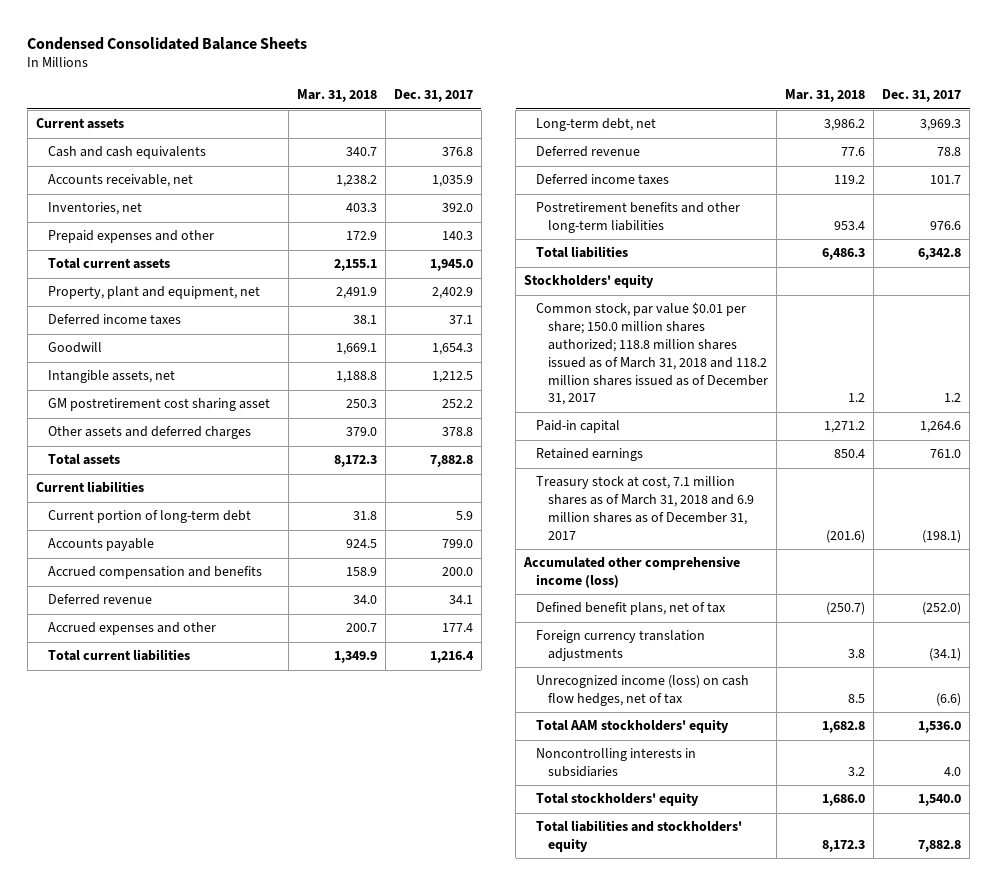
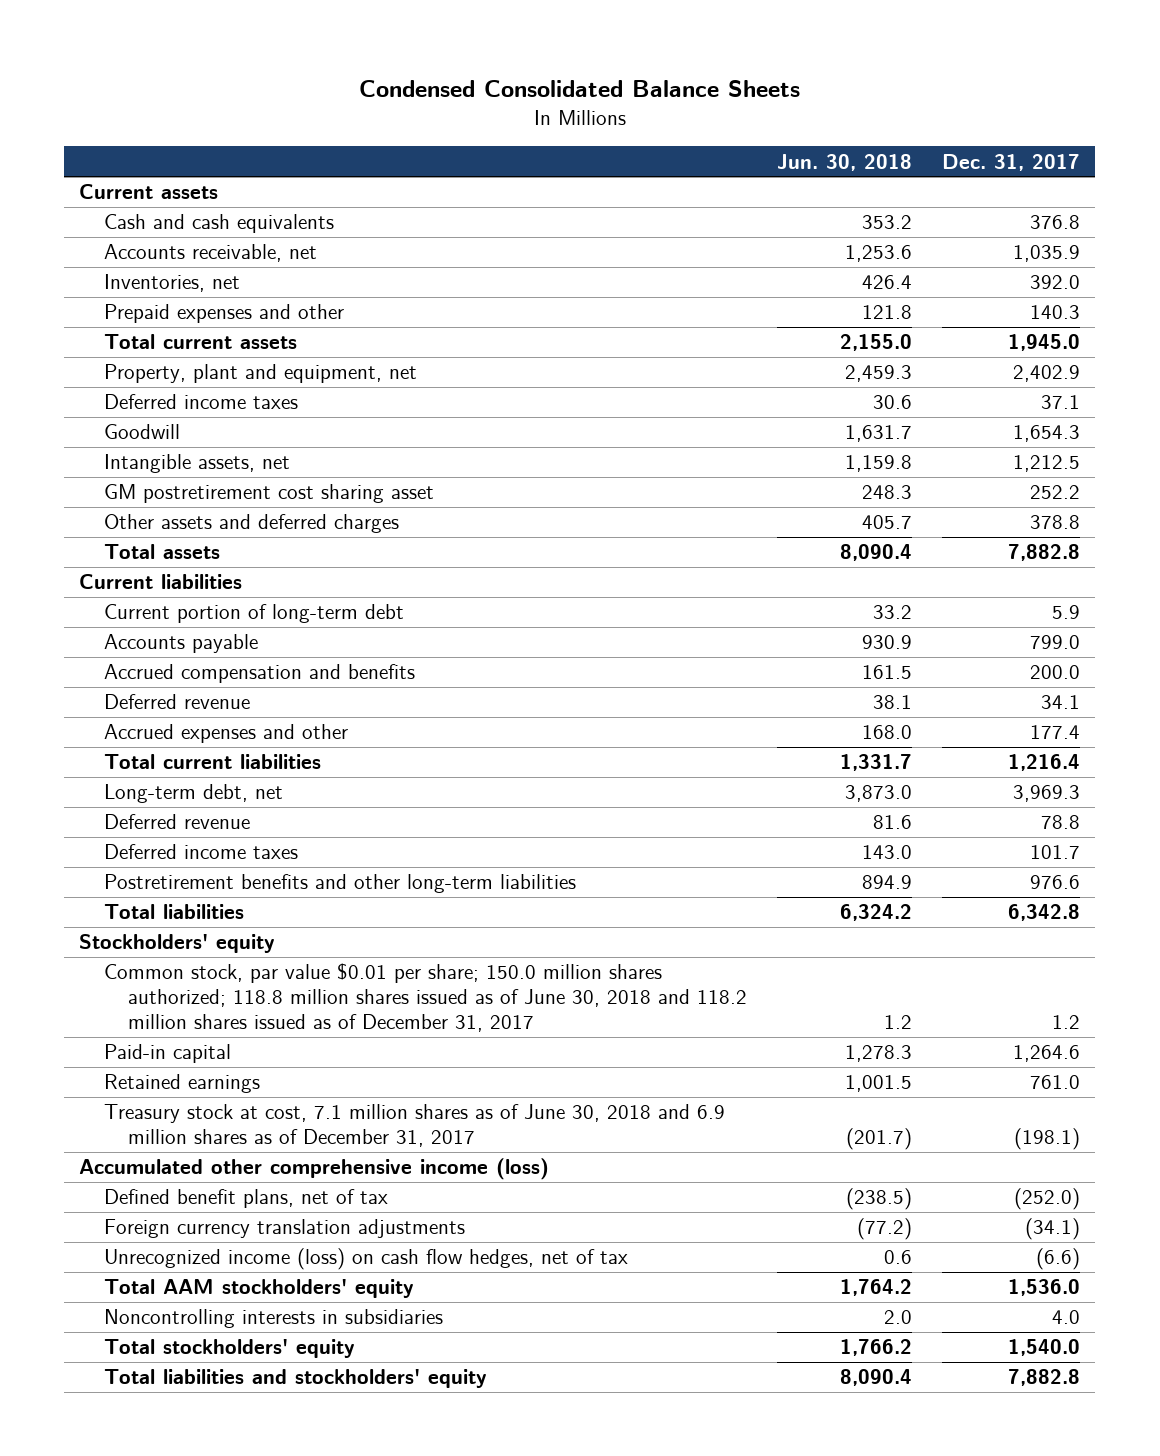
[296,89,377,103] Mar. 31, 2018 -> none
none -> [777,153,913,171] Jun. 30, 2018
[536,302,769,406] Common stock, par value $0.01 per share; 150.0 million shares authorized; 118.8 million shares issued as of March 31, 2018 and 118.2 million shares issued as of December 31, 2017 -> [103,963,748,1033] Common stock, par value $0.01 per share; 150.0 million shares authorized; 118.8 million shares issued as of June 30, 2018 and 118.2 million shares issued as of December 31, 2017
[536,476,755,540] Treasury stock at cost, 7.1 million shares as of March 31, 2018 and 6.9 million shares as of December 31, 2017 -> [103,1104,725,1148] Treasury stock at cost, 7.1 million shares as of June 30, 2018 and 6.9 million shares as of December 31, 2017

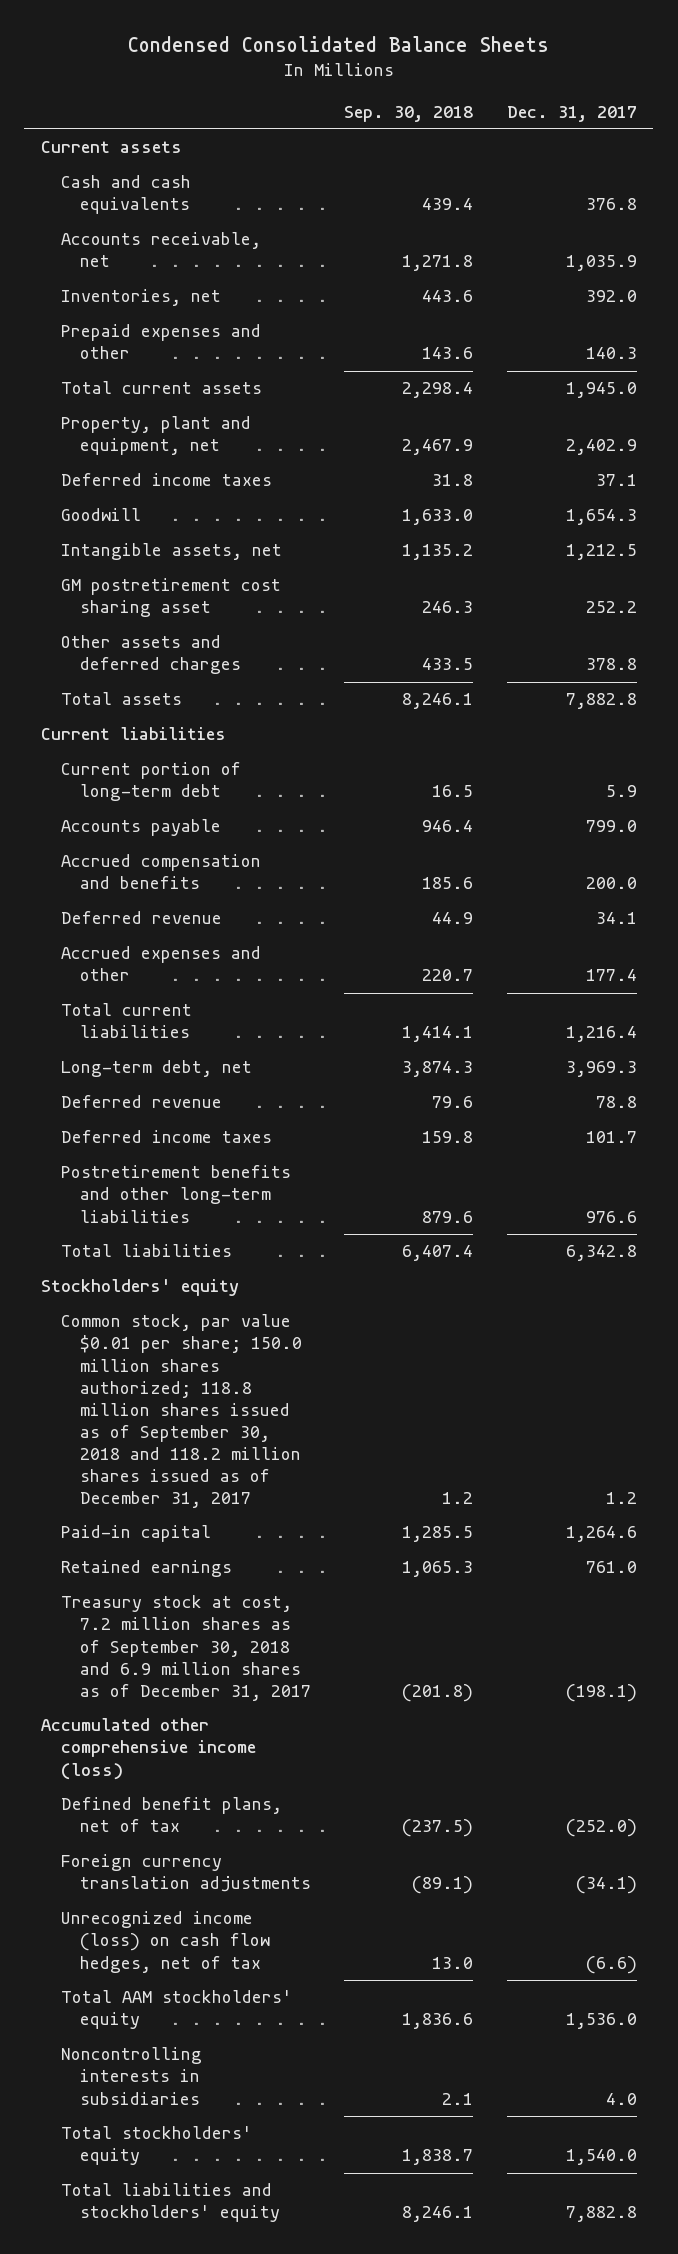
[777,153,913,171] Jun. 30, 2018 -> none
none -> [344,105,474,122] Sep. 30, 2018
[103,963,748,1033] Common stock, par value $0.01 per share; 150.0 million shares authorized; 118.8 million shares issued as of June 30, 2018 and 118.2 million shares issued as of December 31, 2017 -> [60,1314,302,1508] Common stock, par value $0.01 per share; 150.0 million shares authorized; 118.8 million shares issued as of September 30, 2018 and 118.2 million shares issued as of December 31, 2017
[103,1104,725,1148] Treasury stock at cost, 7.1 million shares as of June 30, 2018 and 6.9 million shares as of December 31, 2017 -> [60,1595,311,1701] Treasury stock at cost, 7.2 million shares as of September 30, 2018 and 6.9 million shares as of December 31, 2017

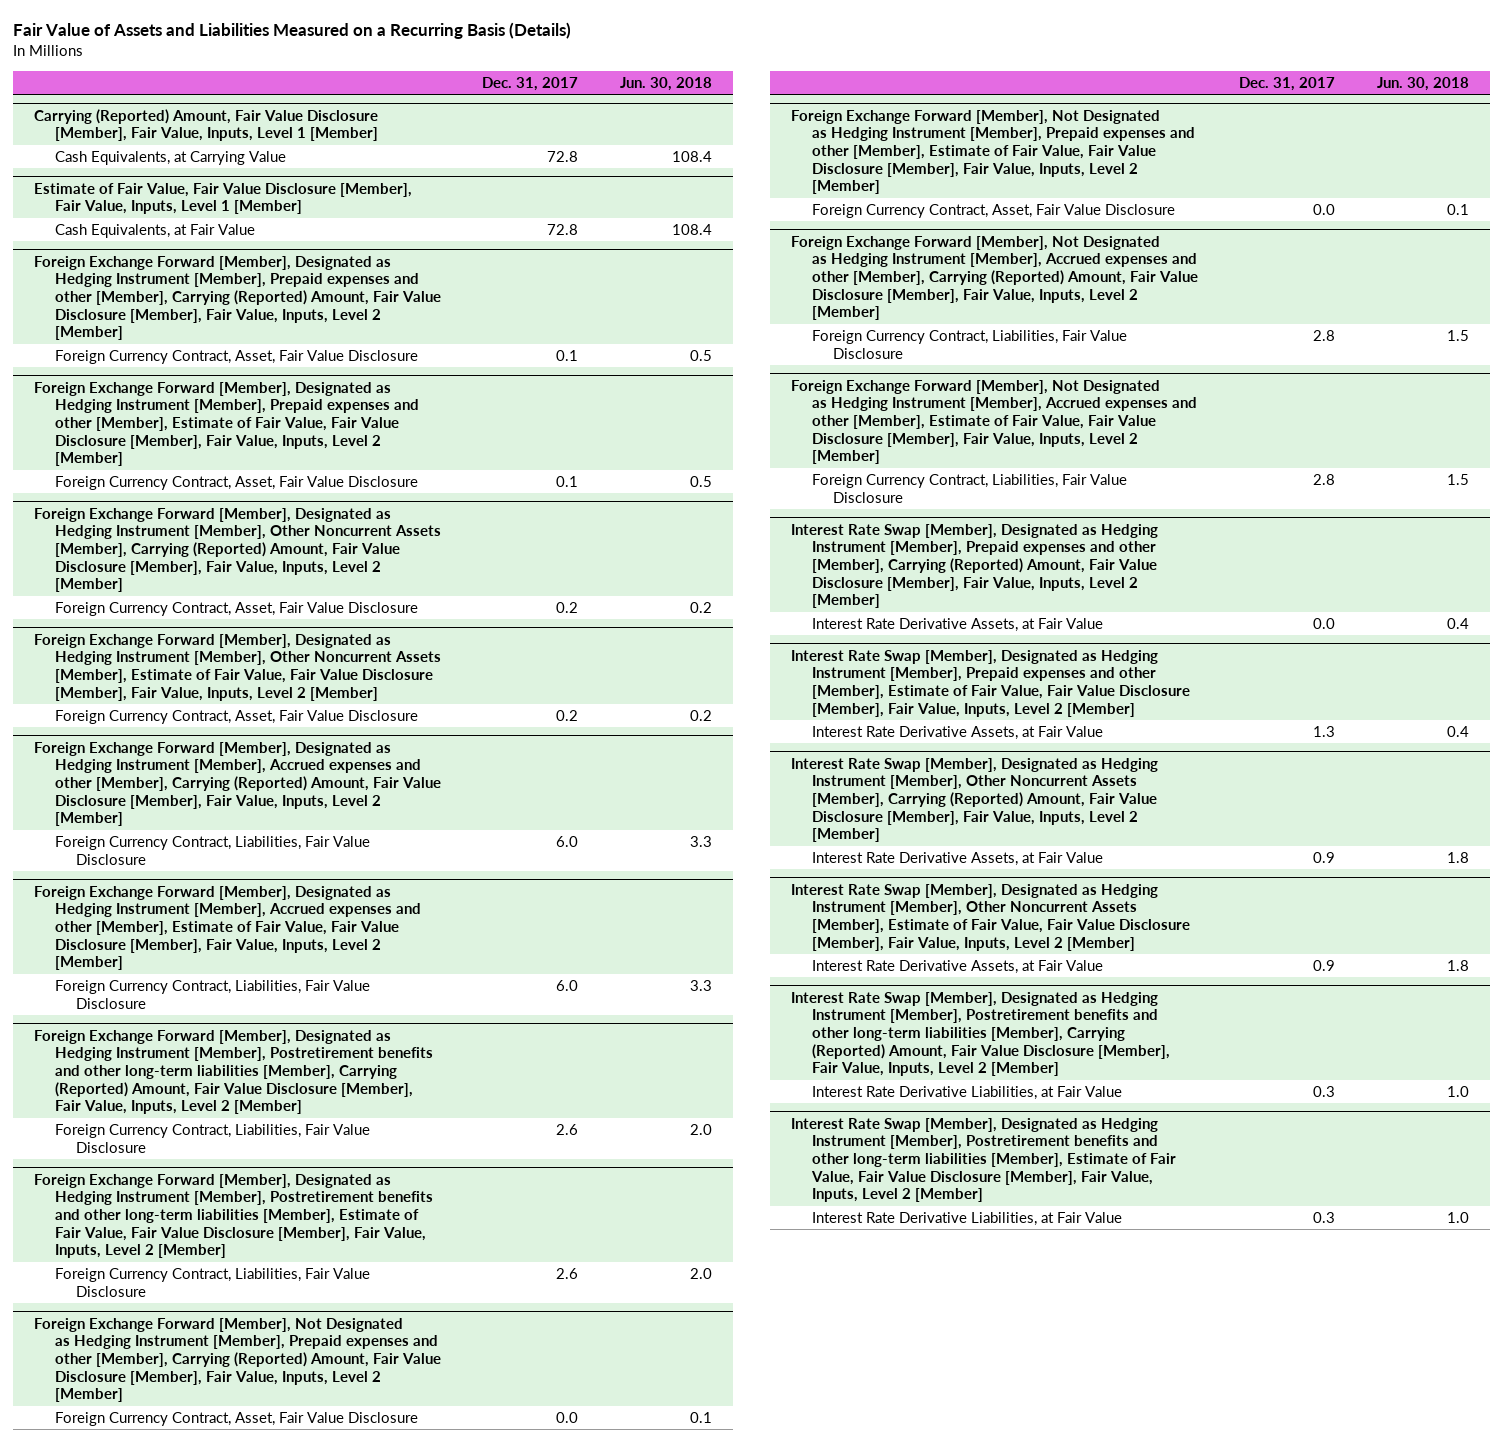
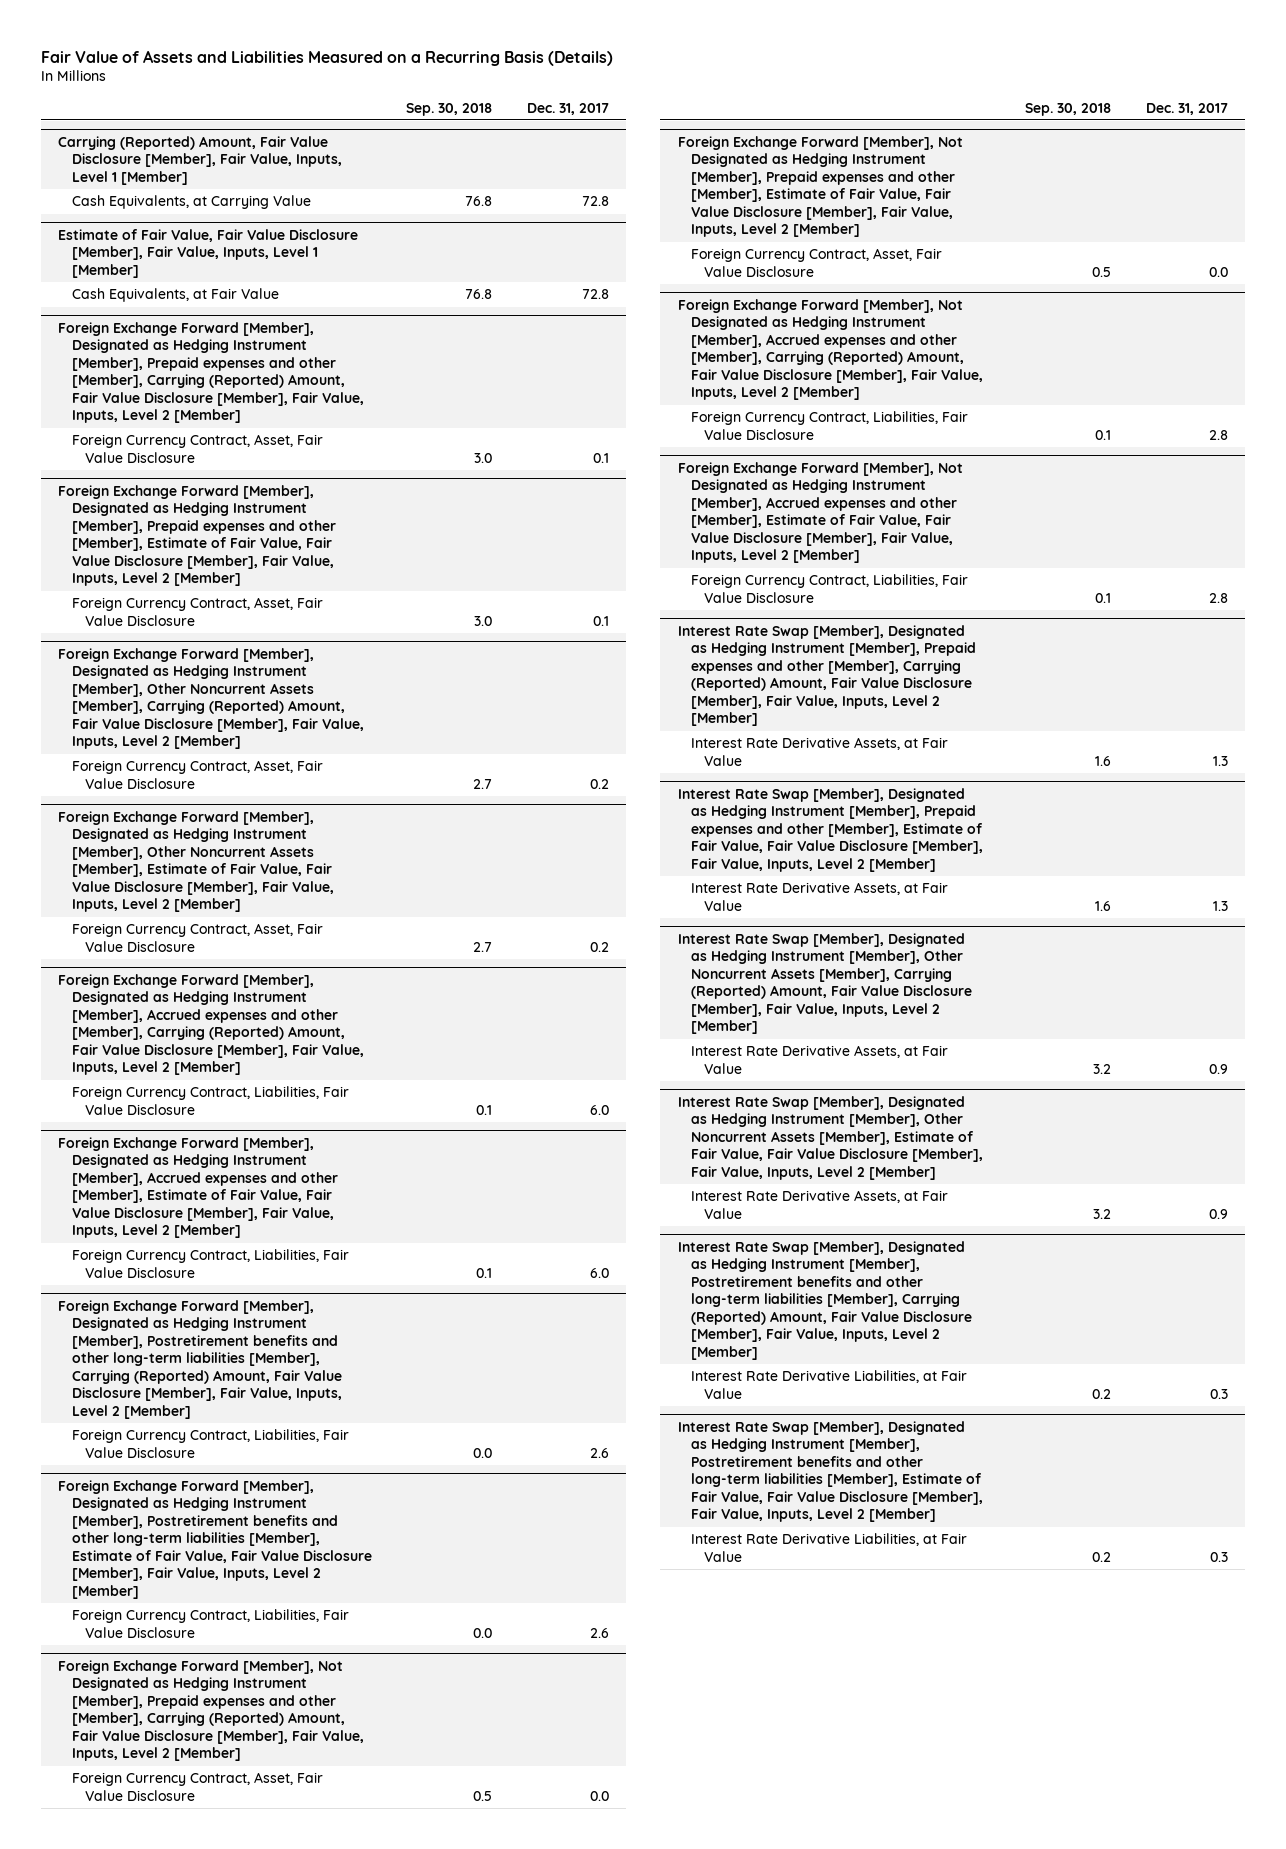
[620,77,713,92] Jun. 30, 2018 -> none
none -> [406,102,493,116] Sep. 30, 2018
[1313,617,1336,629] 0.0 -> [1212,755,1228,766] 1.3

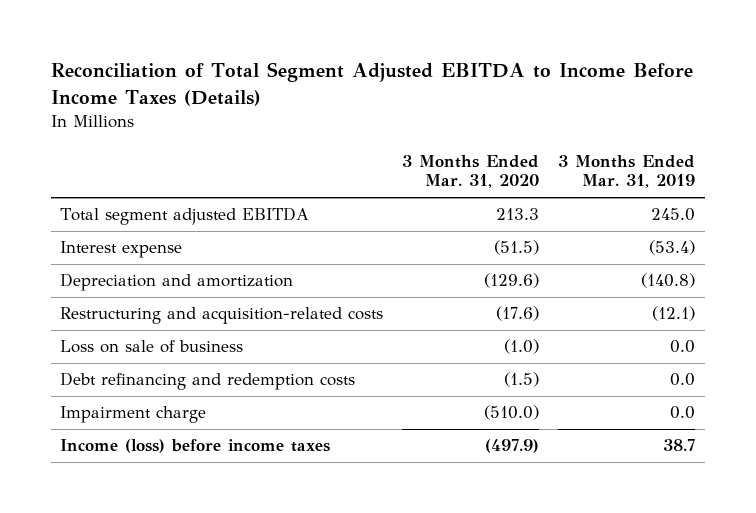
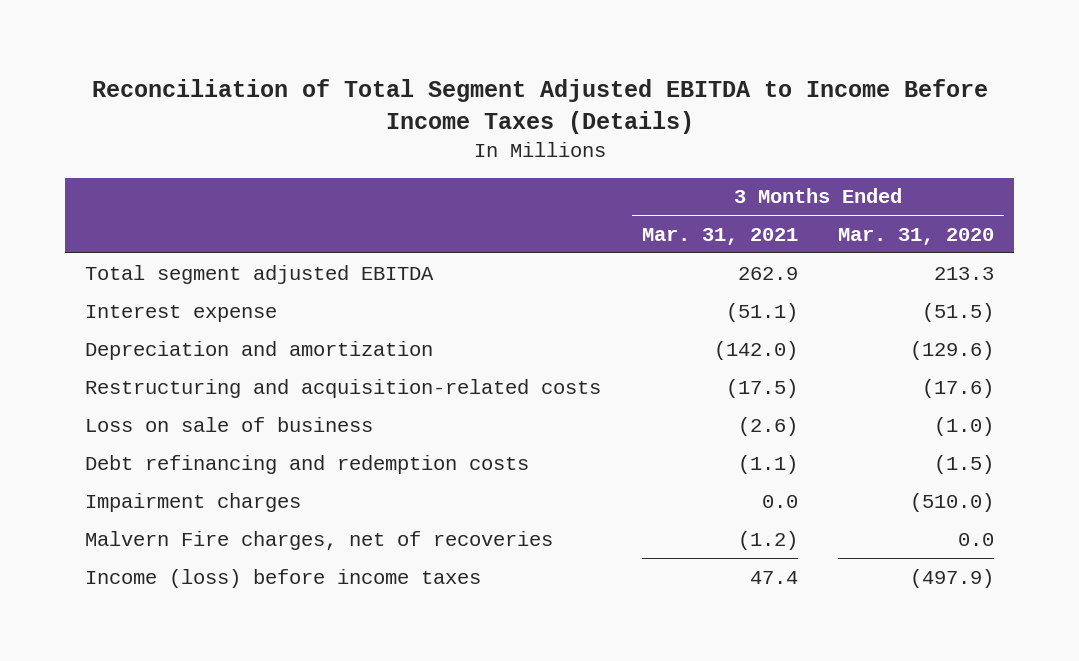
[558,154,696,189] 3 Months Ended Mar. 31, 2019 -> none
none -> [641,227,798,245] Mar. 31, 2021
[60,406,207,424] Impairment charge -> none
none -> [85,492,302,512] Impairment charges
none -> [85,530,554,550] Malvern Fire charges, net of recoveries

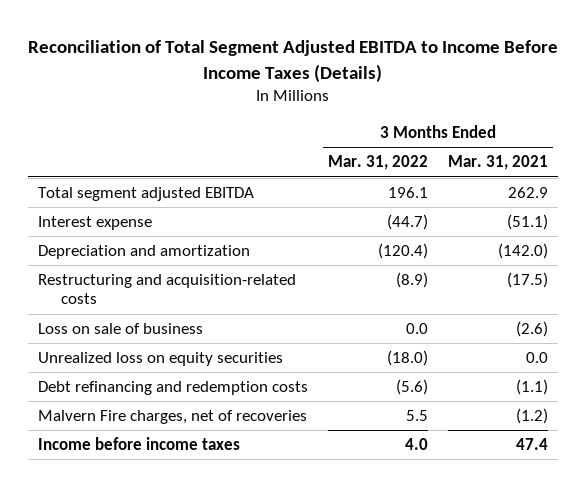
[837,227,994,245] Mar. 31, 2020 -> none
none -> [327,155,428,171] Mar. 31, 2022
none -> [37,352,283,367] Unrealized loss on equity securities
[85,492,302,512] Impairment charges -> none
[85,568,482,588] Income (loss) before income taxes -> [37,437,240,451] Income before income taxes

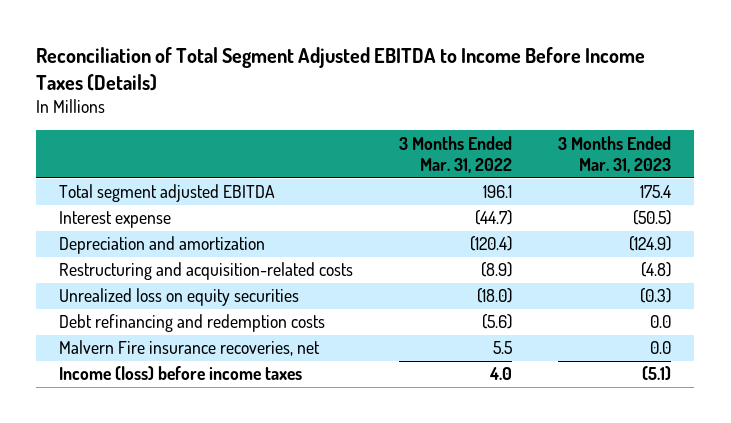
[447,155,548,171] Mar. 31, 2021 -> none
none -> [558,135,672,173] 3 Months Ended Mar. 31, 2023
[37,323,203,335] Loss on sale of business -> none
[37,410,307,425] Malvern Fire charges, net of recoveries -> [59,340,321,357] Malvern Fire insurance recoveries, net
[37,437,240,451] Income before income taxes -> [59,366,303,381] Income (loss) before income taxes

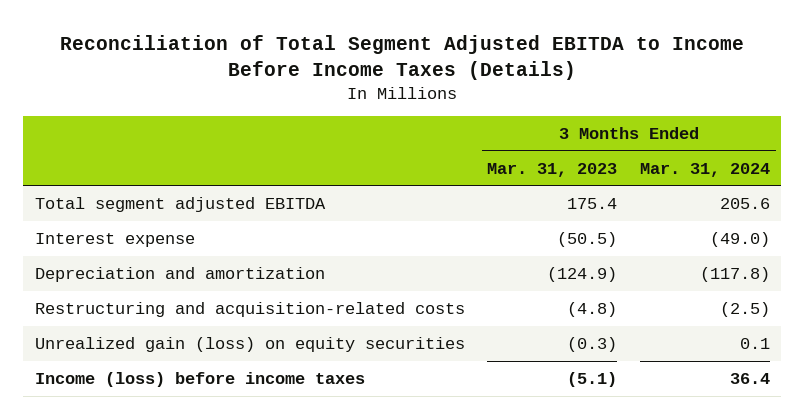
[399,135,513,173] 3 Months Ended Mar. 31, 2022 -> none
none -> [639,162,770,177] Mar. 31, 2024
[59,314,326,333] Debt refinancing and redemption costs -> none
[59,340,321,357] Malvern Fire insurance recoveries, net -> none
[59,288,300,307] Unrealized loss on equity securities -> [34,336,465,352] Unrealized gain (loss) on equity securities

